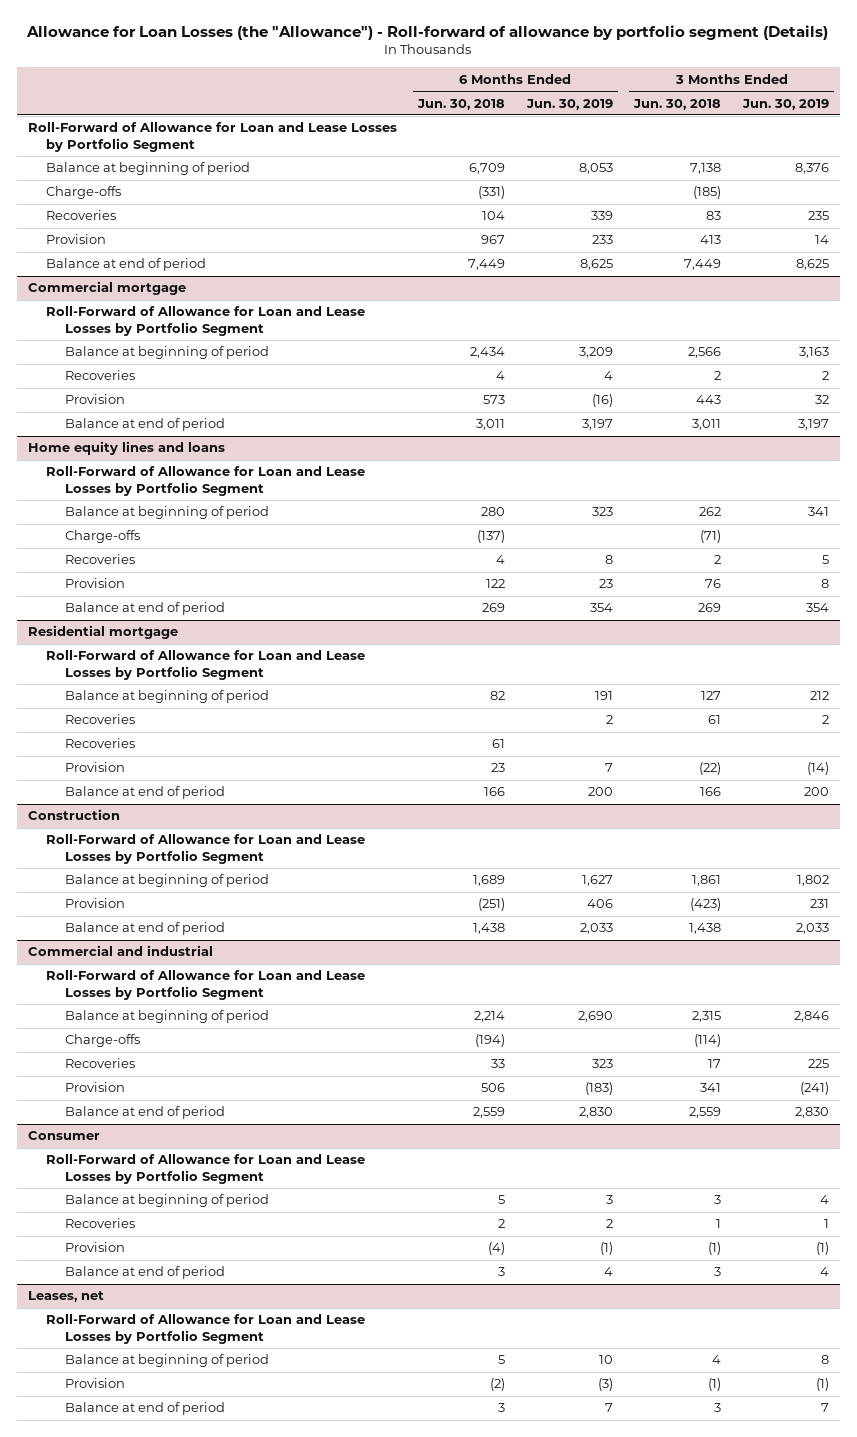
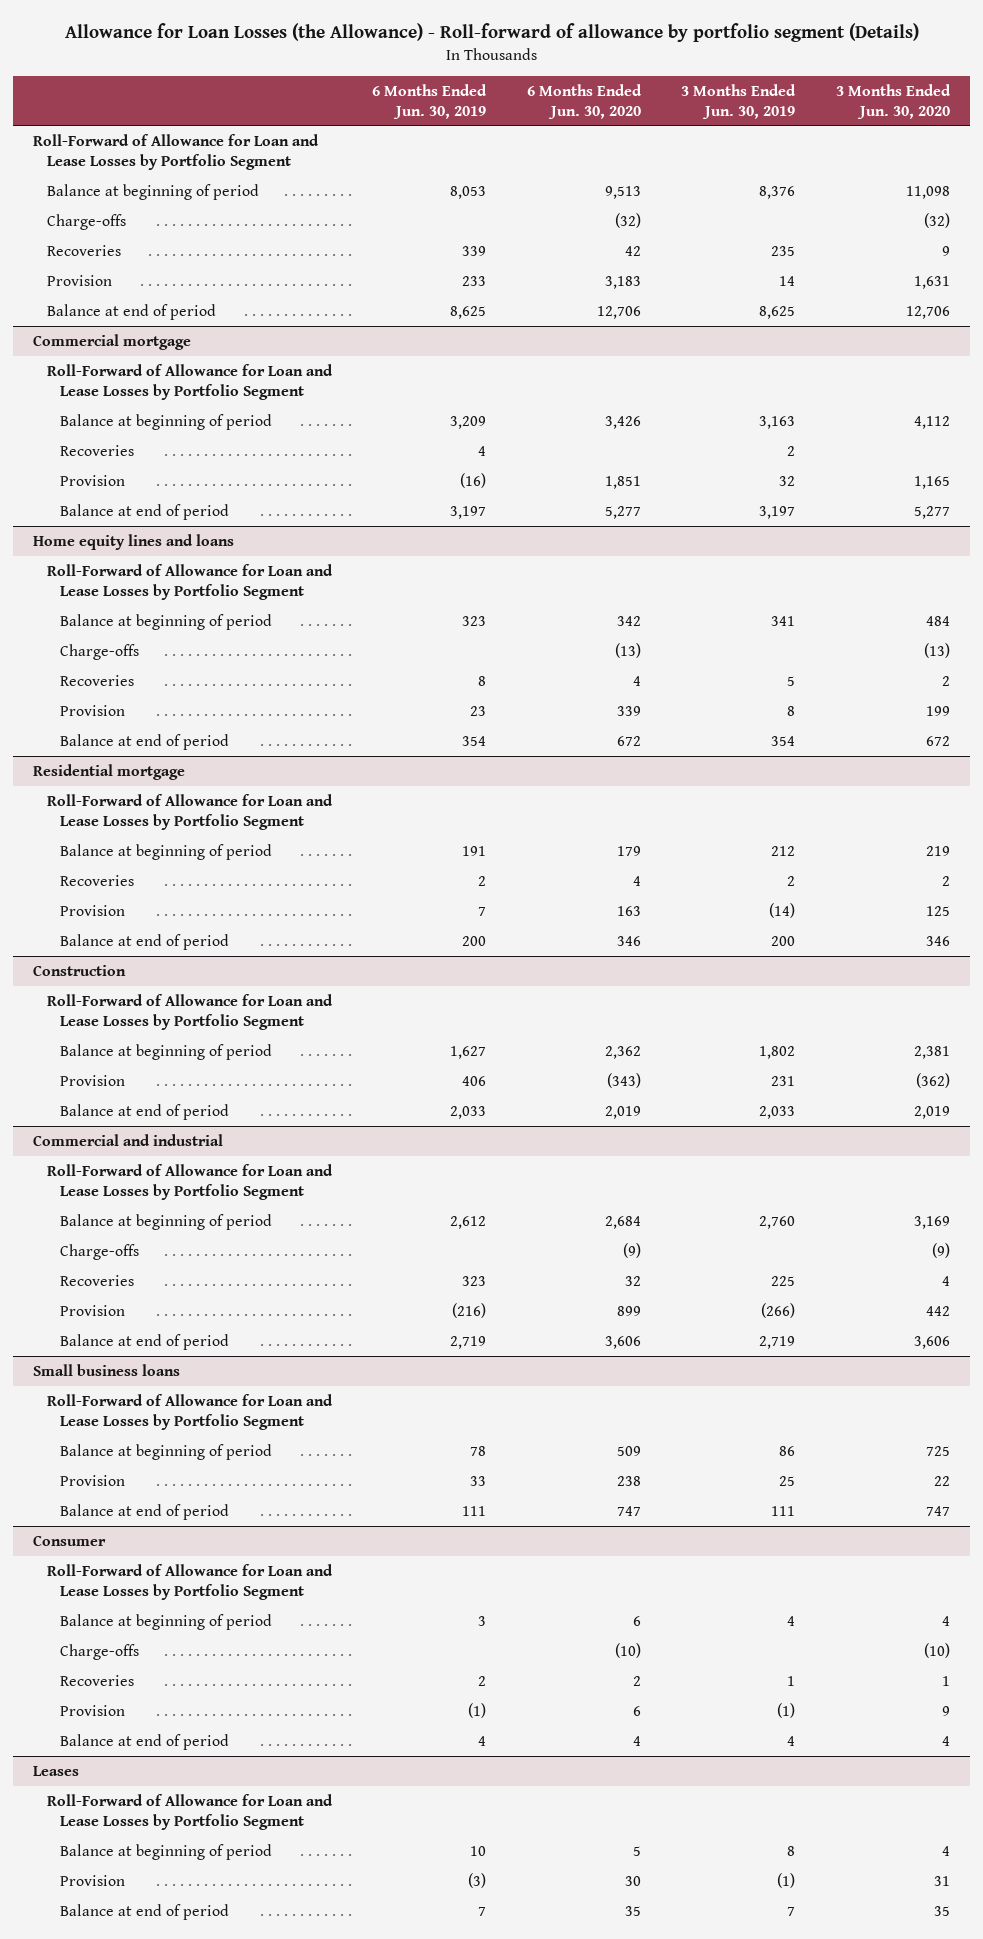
[26,24,829,40] Allowance for Loan Losses (the "Allowance") - Roll-forward of allowance by portfolio segment (Details) -> [64,23,919,43] Allowance for Loan Losses (the Allowance) - Roll-forward of allowance by portfolio segment (Details)
[417,98,506,110] Jun. 30, 2018 -> none
[633,98,722,110] Jun. 30, 2018 -> none
none -> [526,83,642,119] 6 Months Ended Jun. 30, 2020
none -> [835,83,951,119] 3 Months Ended Jun. 30, 2020
[65,738,136,749] Recoveries -> none
[577,1011,613,1023] 2,690 -> [450,1215,487,1229] 2,612
[794,1011,830,1023] 2,846 -> [759,1215,796,1229] 2,760
[584,1082,613,1096] (183) -> [452,1302,487,1318] (216)
[800,1082,830,1096] (241) -> [761,1302,796,1318] (266)
[578,1107,613,1119] 2,830 -> [450,1335,487,1349] 2,719
[795,1107,830,1119] 2,830 -> [759,1335,796,1349] 2,719
none -> [33,1363,181,1376] Small business loans
none -> [46,1393,333,1430] Roll-Forward of Allowance for Loan and Lease Losses by Portfolio Segment
none -> [60,1443,273,1460] Balance at beginning of period
none -> [60,1474,126,1486] Provision
none -> [60,1503,230,1520] Balance at end of period
none -> [60,1643,140,1660] Charge-offs
[27,1291,104,1303] Leases, net -> [33,1765,80,1776] Leases

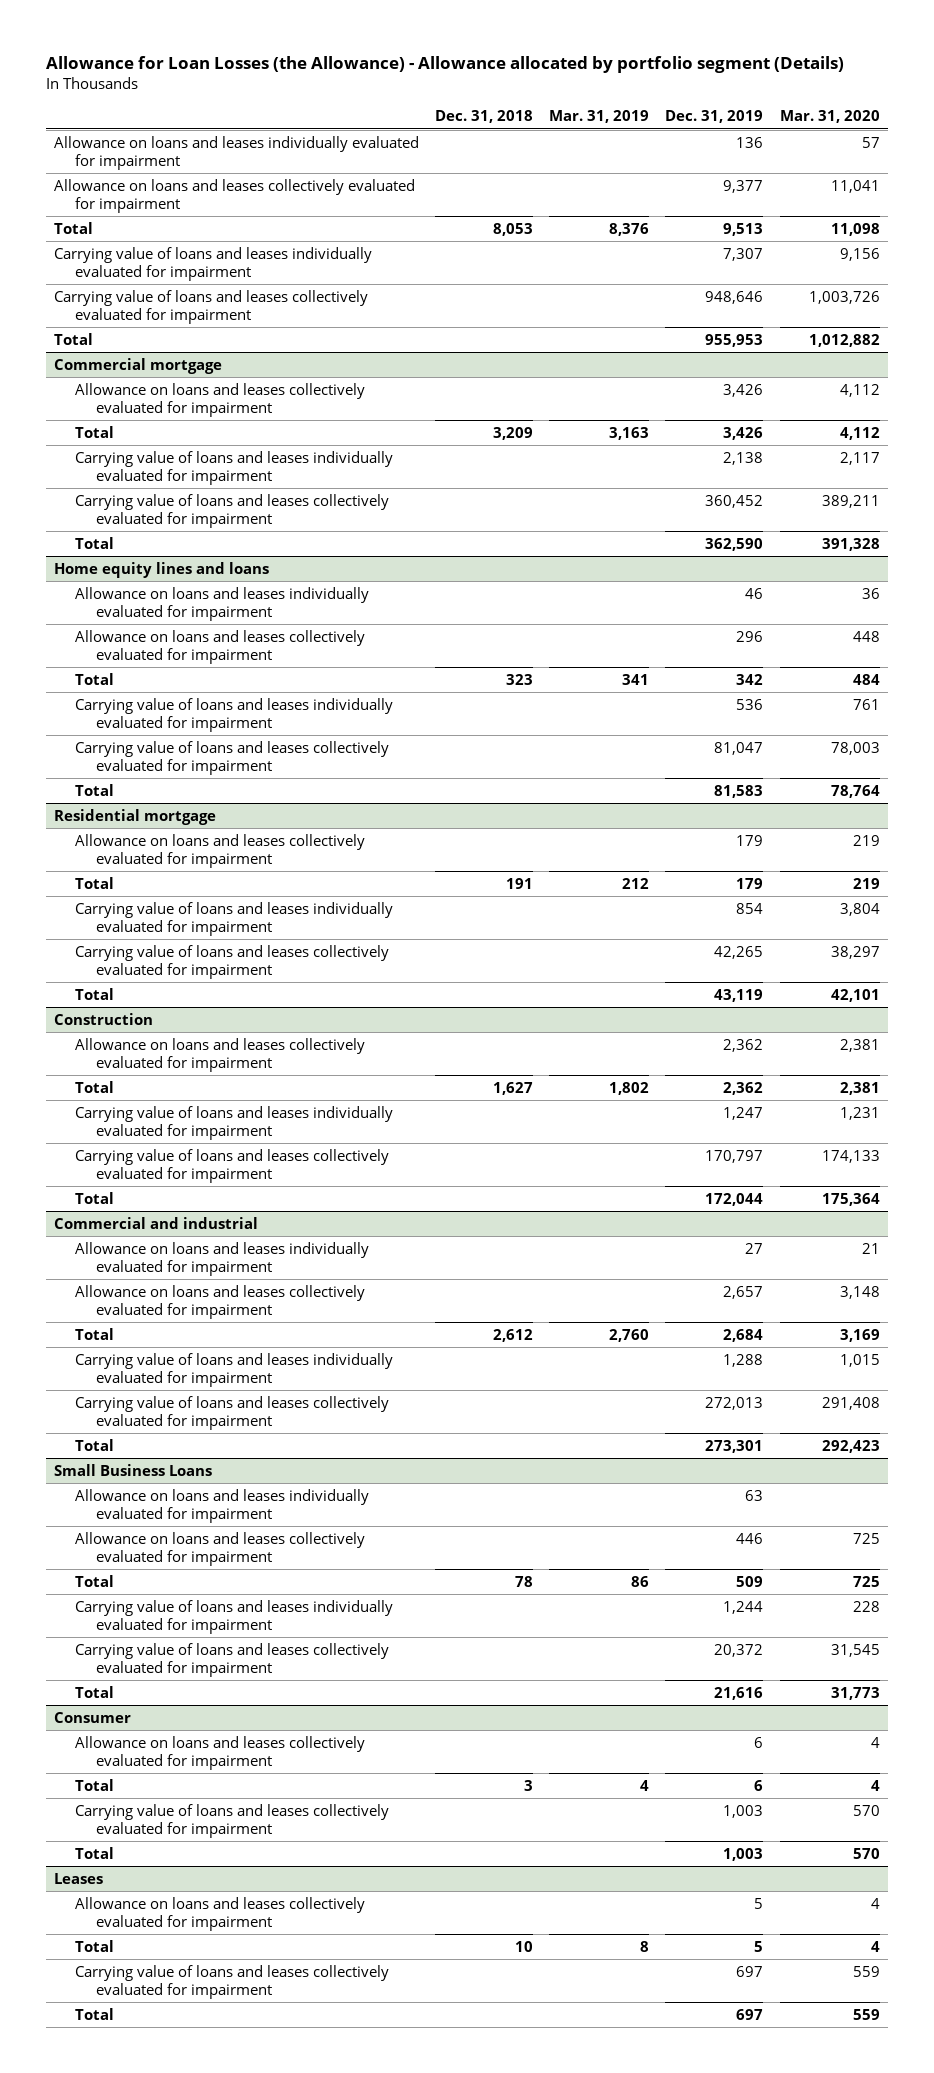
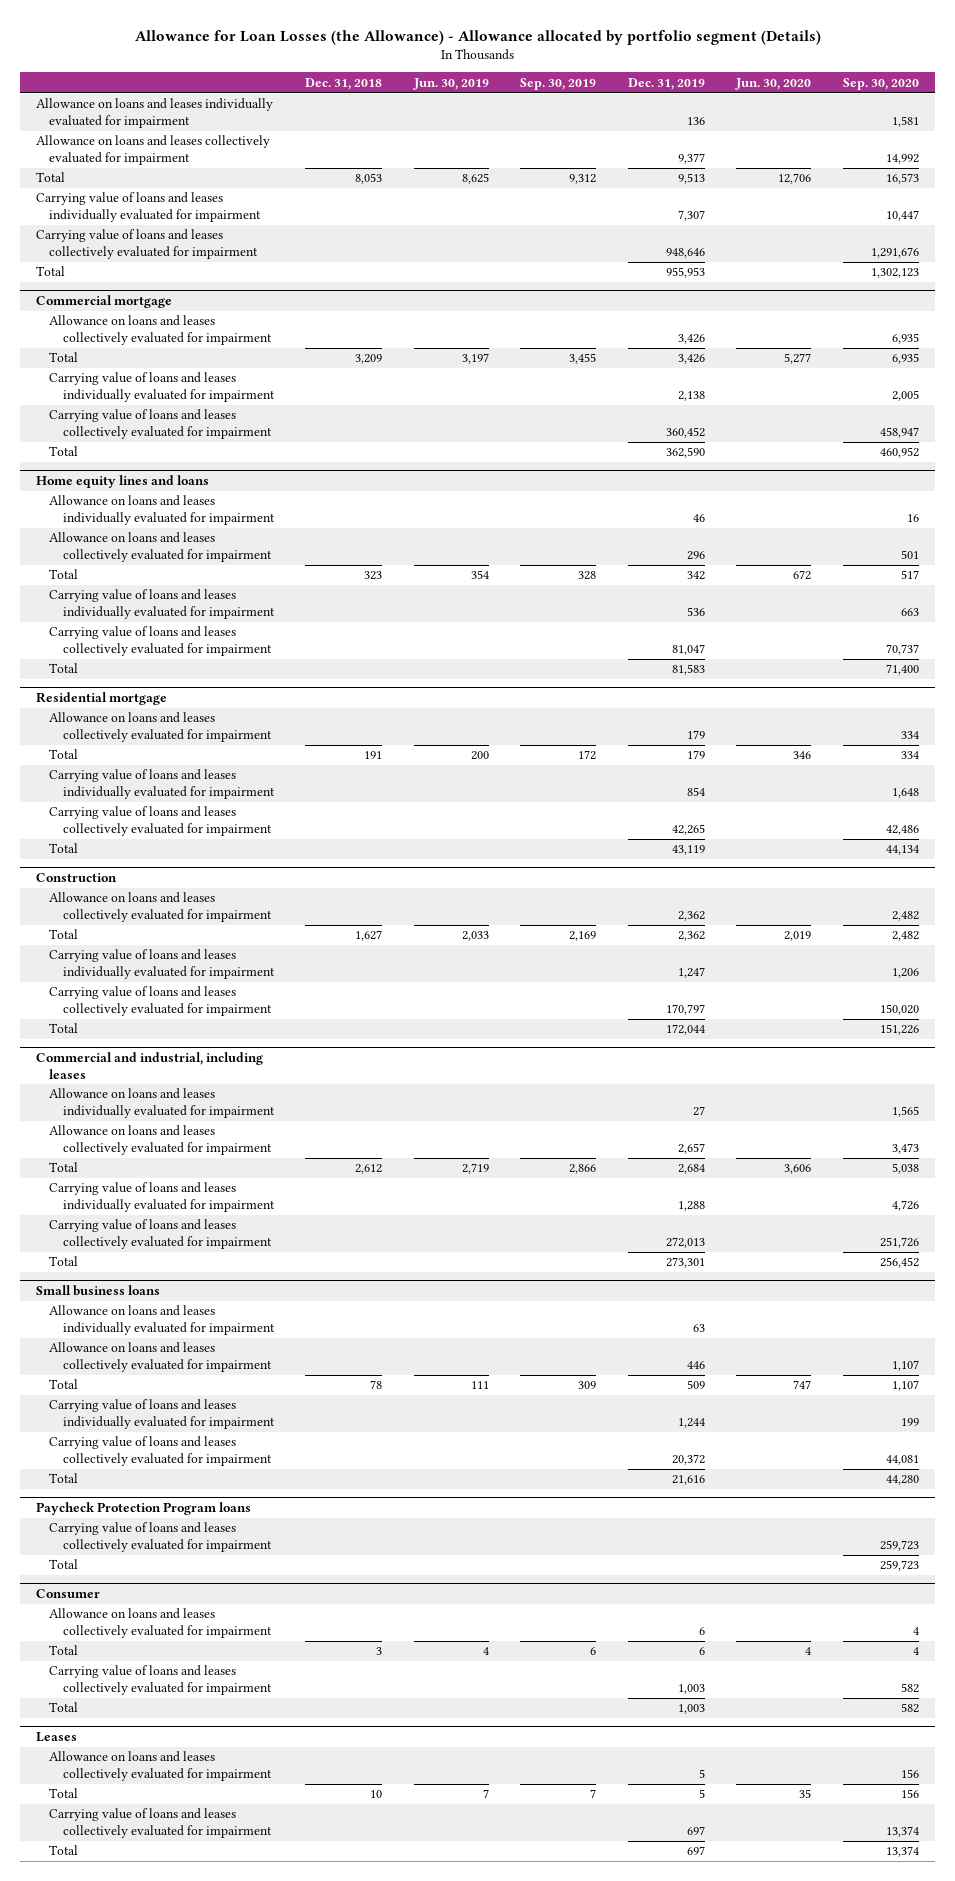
[549,110,650,124] Mar. 31, 2019 -> none
[779,110,880,124] Mar. 31, 2020 -> none
none -> [412,77,489,90] Jun. 30, 2019
none -> [520,77,597,90] Sep. 30, 2019
none -> [735,77,812,90] Jun. 30, 2020
none -> [843,77,920,90] Sep. 30, 2020
[54,1216,259,1229] Commercial and industrial -> [36,1051,264,1079] Commercial and industrial, including leases
[54,1463,213,1476] Small Business Loans -> [36,1284,161,1296] Small business loans
none -> [36,1501,252,1515] Paycheck Protection Program loans
none -> [49,1522,272,1553] Carrying value of loans and leases collectively evaluated for impairment
none -> [49,1559,79,1570] Total

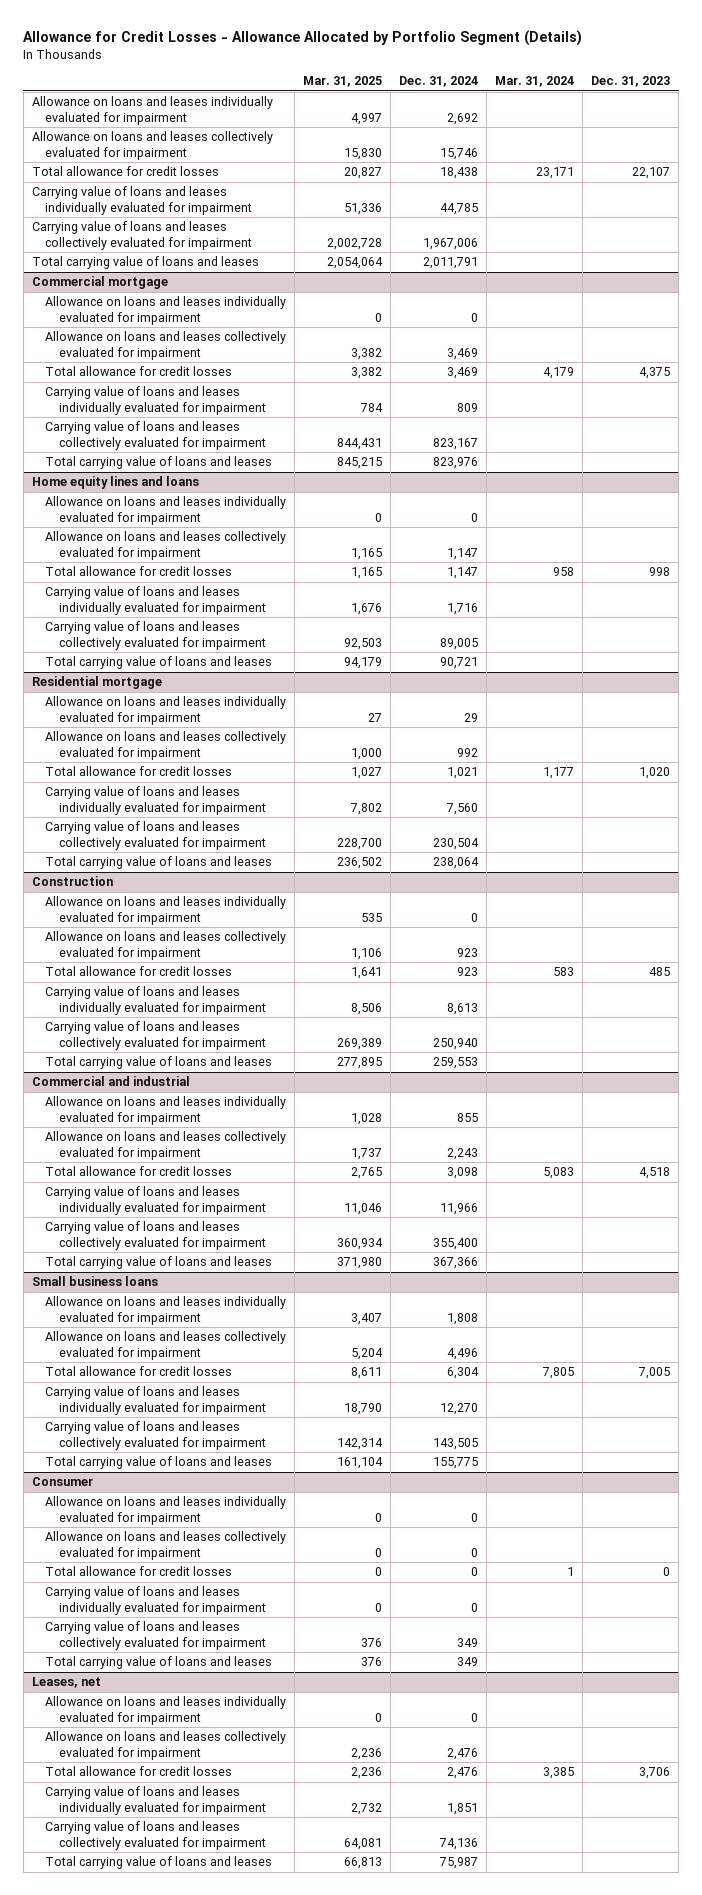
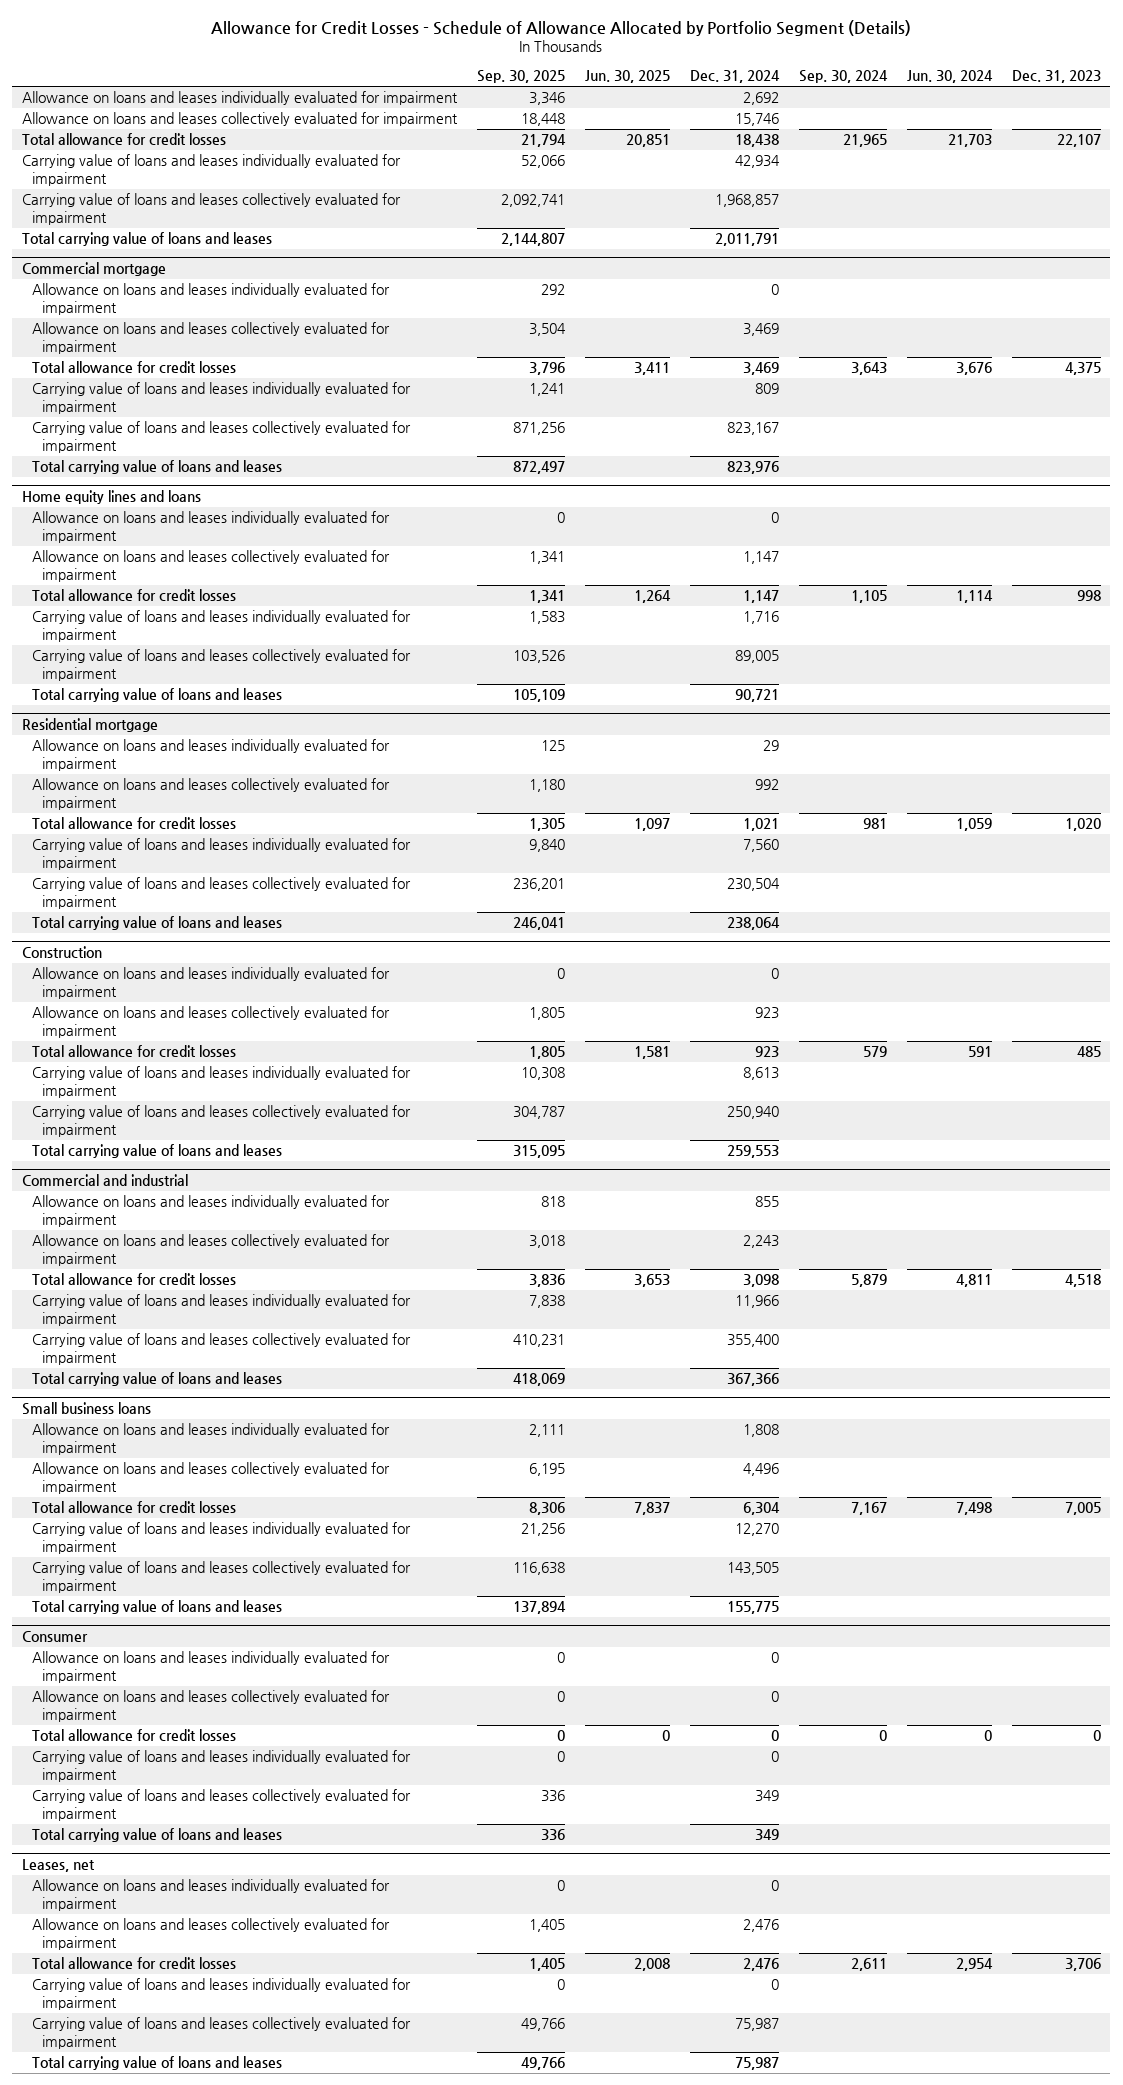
[23,30,583,47] Allowance for Credit Losses - Allowance Allocated by Portfolio Segment (Details) -> [211,20,912,37] Allowance for Credit Losses - Schedule of Allowance Allocated by Portfolio Segment (Details)
[303,76,383,88] Mar. 31, 2025 -> none
[495,76,575,88] Mar. 31, 2024 -> none
none -> [477,70,566,84] Sep. 30, 2025
none -> [585,70,671,84] Jun. 30, 2025
none -> [798,70,888,84] Sep. 30, 2024
none -> [906,70,993,84] Jun. 30, 2024
[440,202,479,215] 44,785 -> [734,155,780,169] 42,934
[423,237,479,250] 1,967,006 -> [714,194,779,208] 1,968,857
[447,1802,479,1815] 1,851 -> [770,1979,779,1991] 0
[439,1837,479,1850] 74,136 -> [734,2018,779,2032] 75,987

